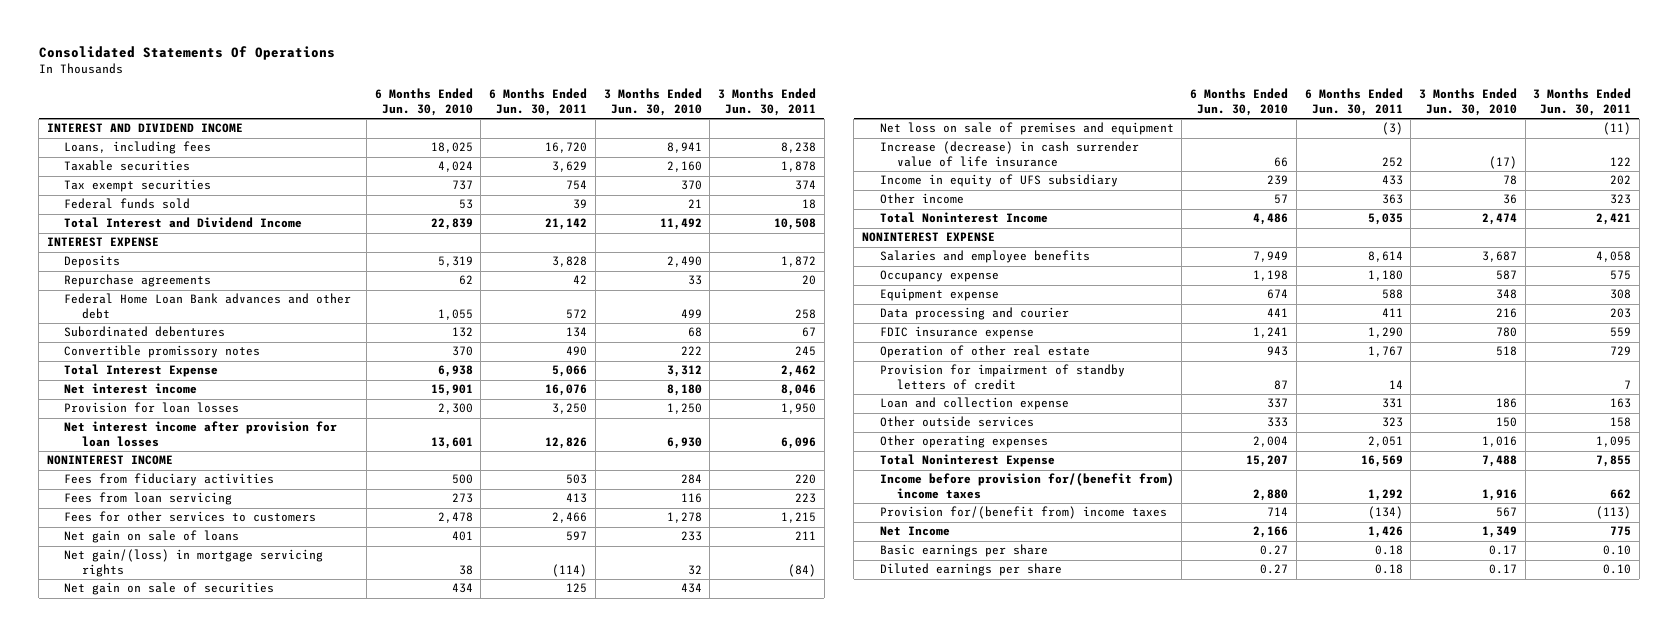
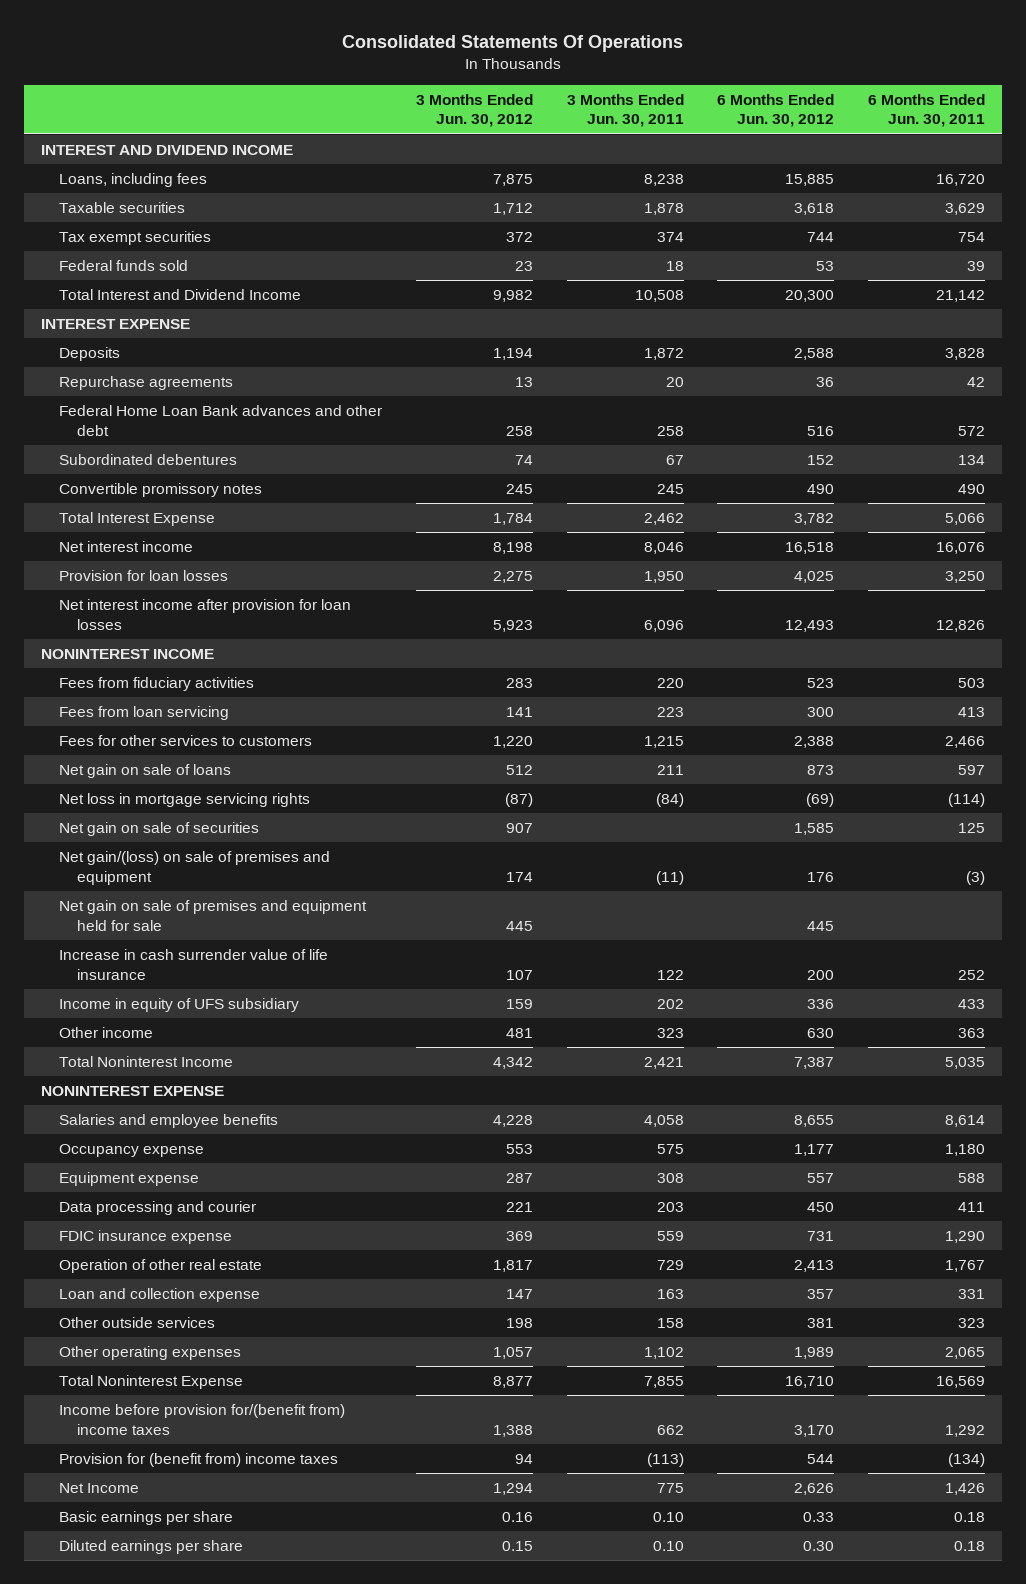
[374,88,473,117] 6 Months Ended Jun. 30, 2010 -> none
[603,88,702,117] 3 Months Ended Jun. 30, 2010 -> none
none -> [415,93,533,128] 3 Months Ended Jun. 30, 2012
none -> [717,93,835,128] 6 Months Ended Jun. 30, 2012
[64,549,324,578] Net gain/(loss) in mortgage servicing rights -> [59,792,311,807] Net loss in mortgage servicing rights
[879,122,1174,136] Net loss on sale of premises and equipment -> [59,850,331,885] Net gain/(loss) on sale of premises and equipment
none -> [59,899,368,931] Net gain on sale of premises and equipment held for sale
[879,141,1139,168] Increase (decrease) in cash surrender value of life insurance -> [59,948,329,980] Increase in cash surrender value of life insurance
[879,364,1125,391] Provision for impairment of standby letters of credit -> none
[1367,436,1403,448] 2,051 -> [945,1346,986,1359] 2,065
[1596,436,1632,448] 1,095 -> [643,1346,684,1359] 1,102
[879,506,1167,520] Provision for/(benefit from) income taxes -> [59,1452,339,1467] Provision for (benefit from) income taxes

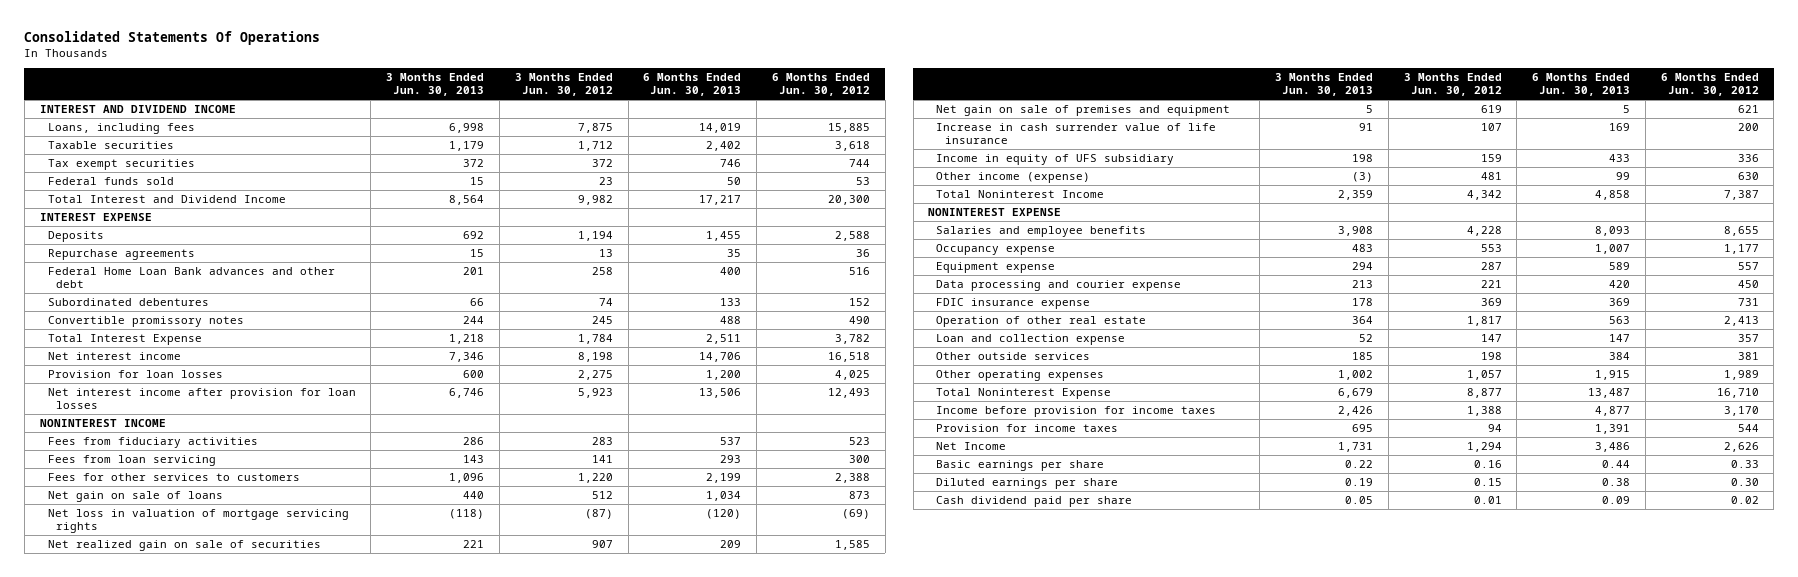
[566,93,684,128] 3 Months Ended Jun. 30, 2011 -> none
[868,93,986,128] 6 Months Ended Jun. 30, 2011 -> none
none -> [386,72,485,97] 3 Months Ended Jun. 30, 2013
none -> [643,72,742,97] 6 Months Ended Jun. 30, 2013
[59,899,368,931] Net gain on sale of premises and equipment held for sale -> none
[59,792,311,807] Net loss in mortgage servicing rights -> [47,508,349,534] Net loss in valuation of mortgage servicing rights
[59,821,260,836] Net gain on sale of securities -> [47,539,321,551] Net realized gain on sale of securities
[59,850,331,885] Net gain/(loss) on sale of premises and equipment -> [936,104,1231,116] Net gain on sale of premises and equipment
[505,871,533,882] 174 -> [1480,104,1502,113] 619
[807,871,835,882] 176 -> [1737,104,1759,113] 621
[59,1026,154,1038] Other income -> [936,171,1091,183] Other income (expense)
[59,1200,257,1215] Data processing and courier -> [936,279,1182,291] Data processing and courier expense
[59,1403,346,1435] Income before provision for/(benefit from) income taxes -> [936,405,1217,417] Income before provision for income taxes
[59,1452,339,1467] Provision for (benefit from) income taxes -> [936,423,1119,432] Provision for income taxes
none -> [936,495,1133,507] Cash dividend paid per share

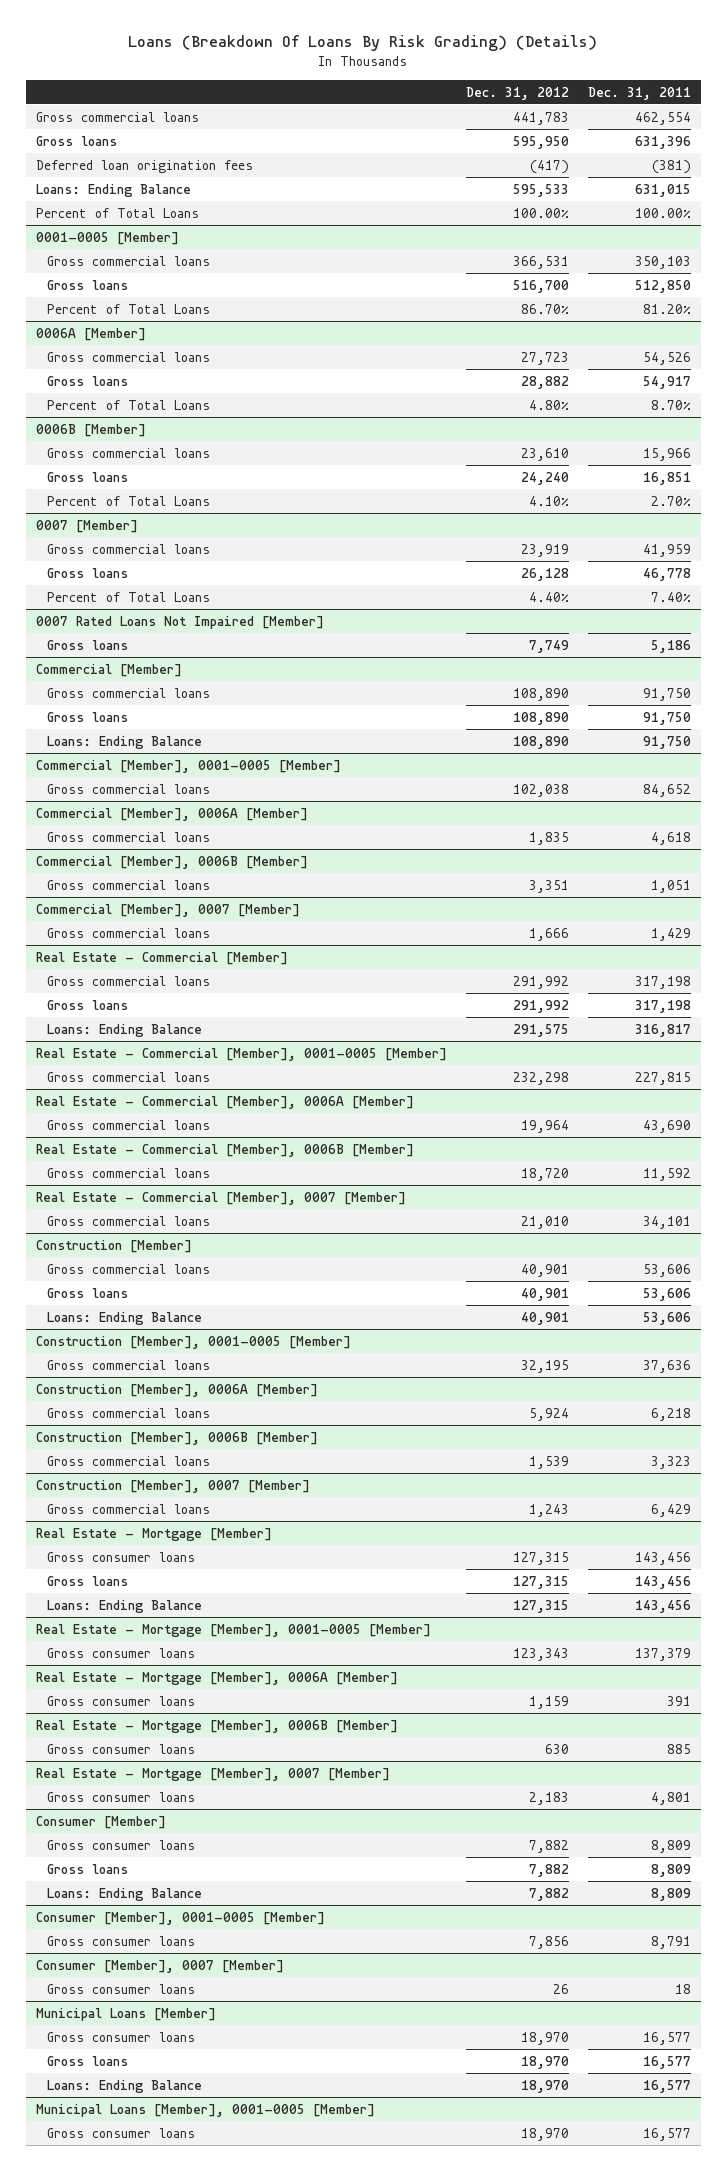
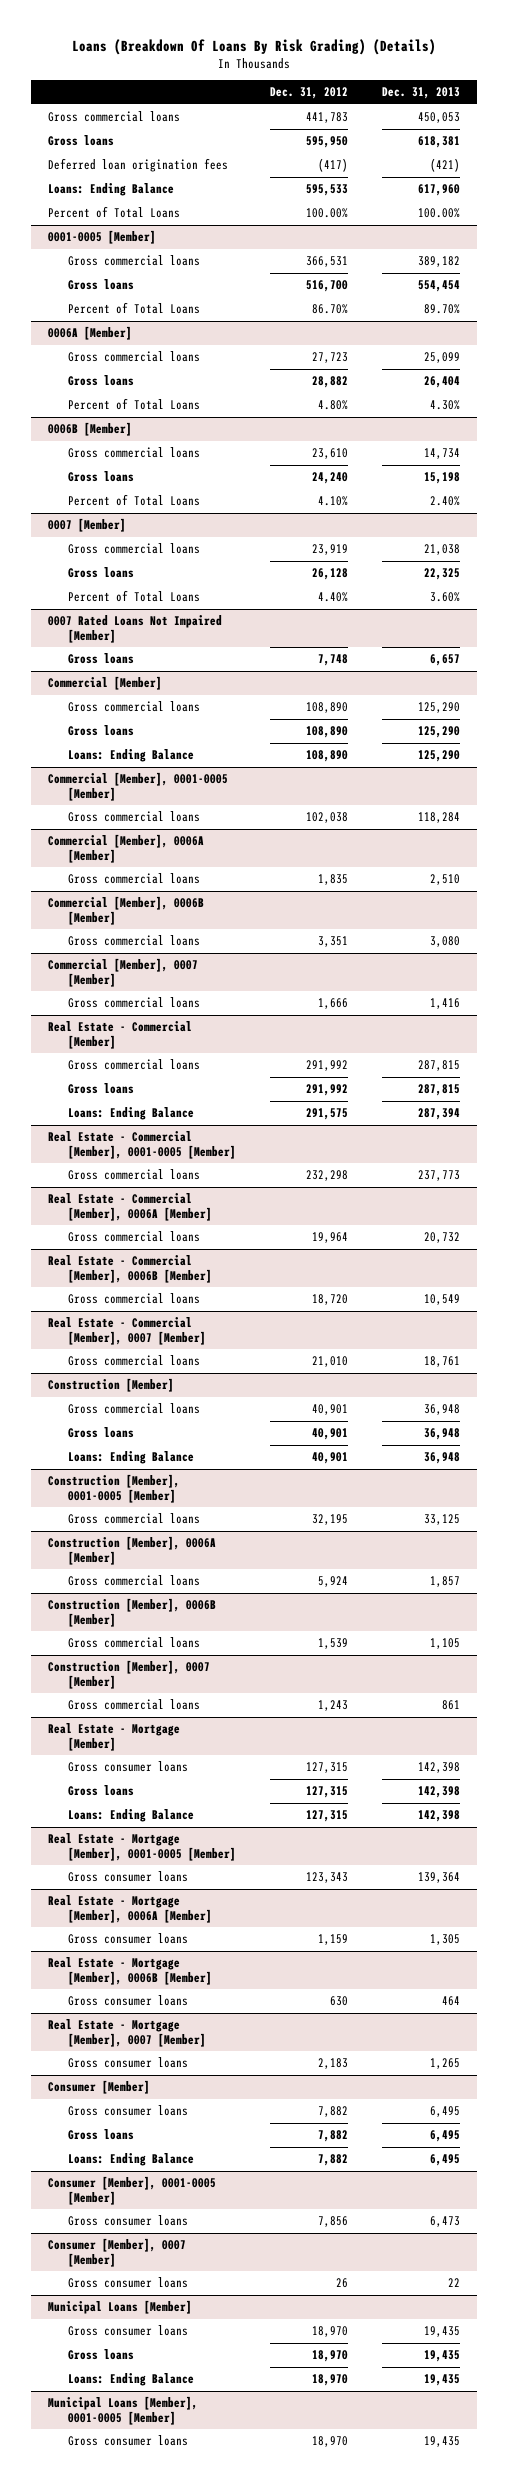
[587,86,691,100] Dec. 31, 2011 -> none
none -> [381,87,460,100] Dec. 31, 2013
[528,639,569,653] 7,749 -> [317,654,348,667] 7,748

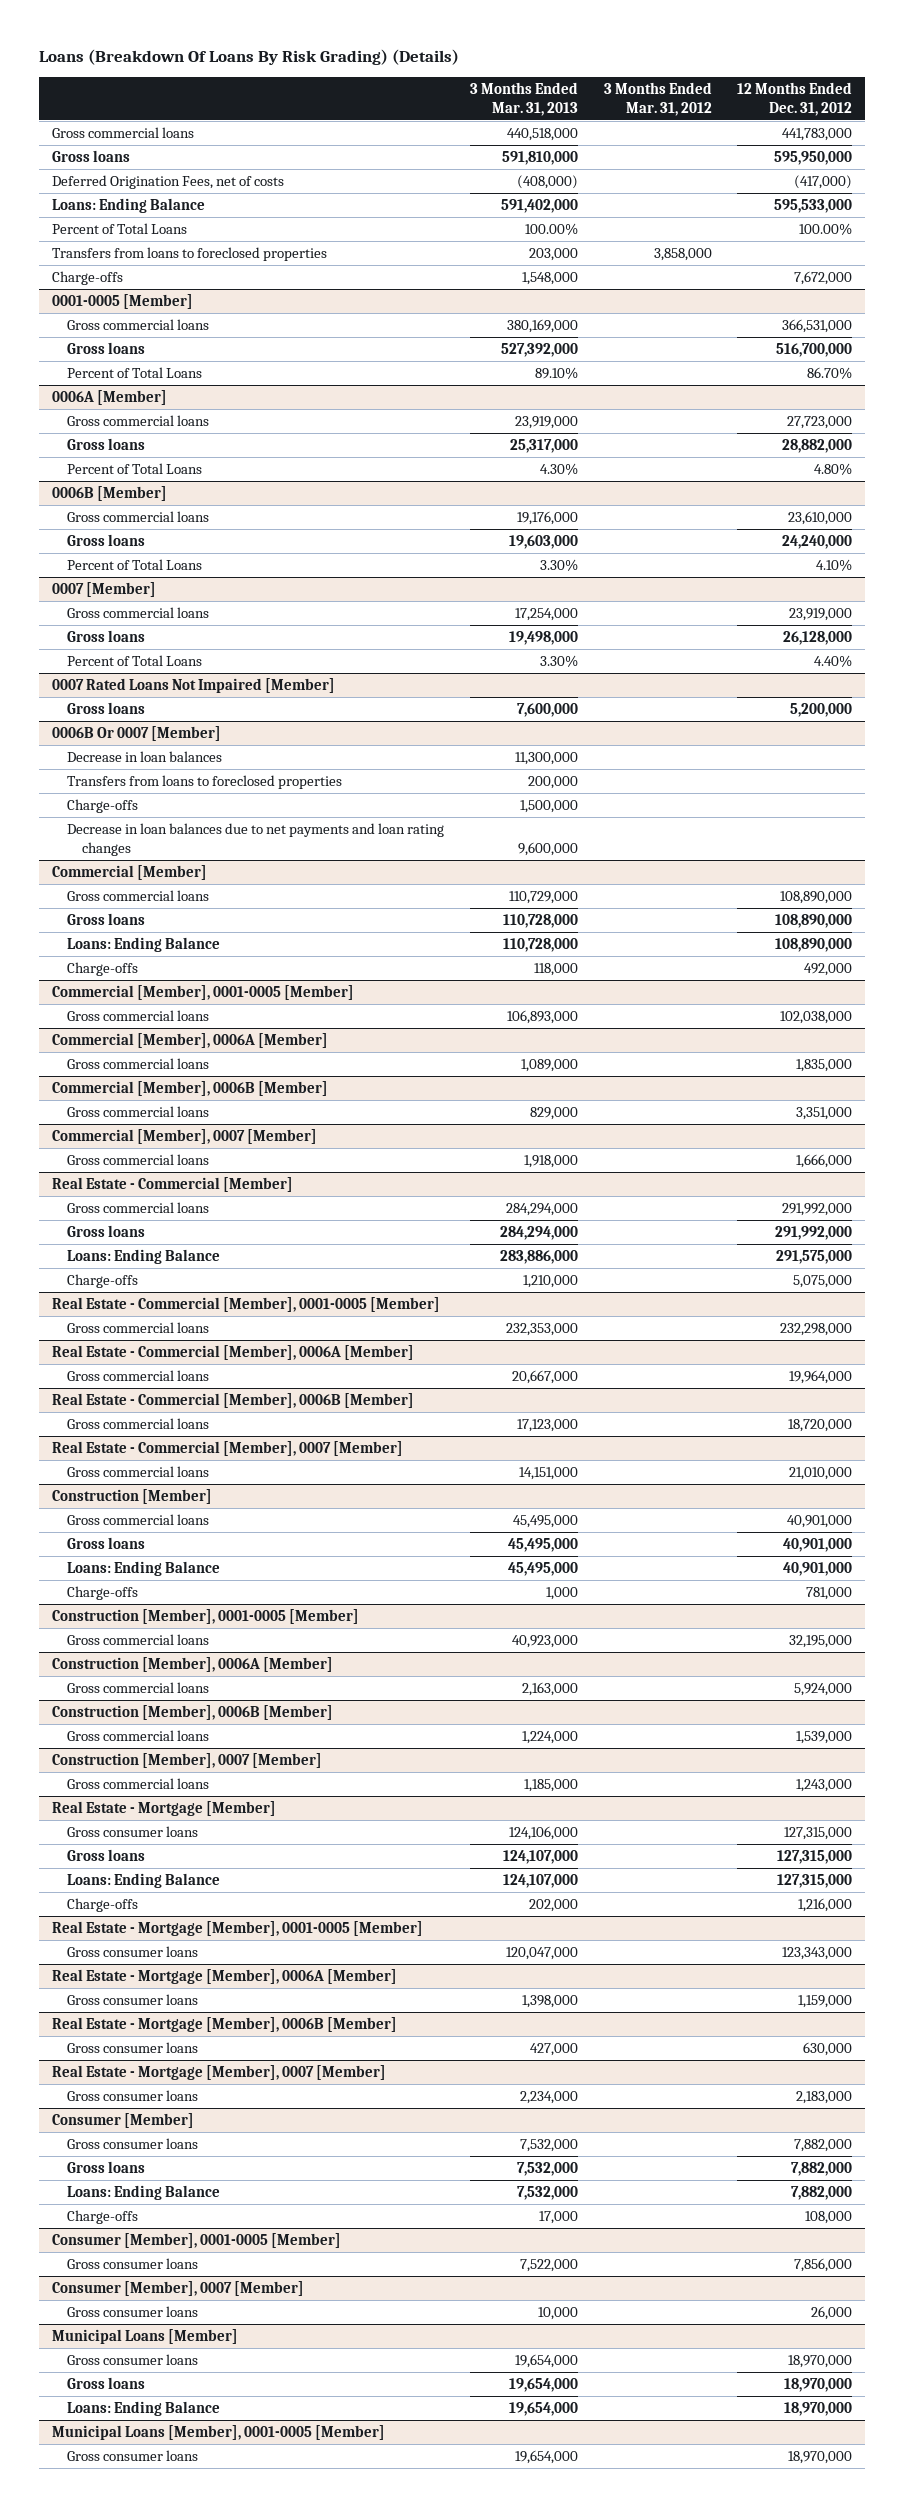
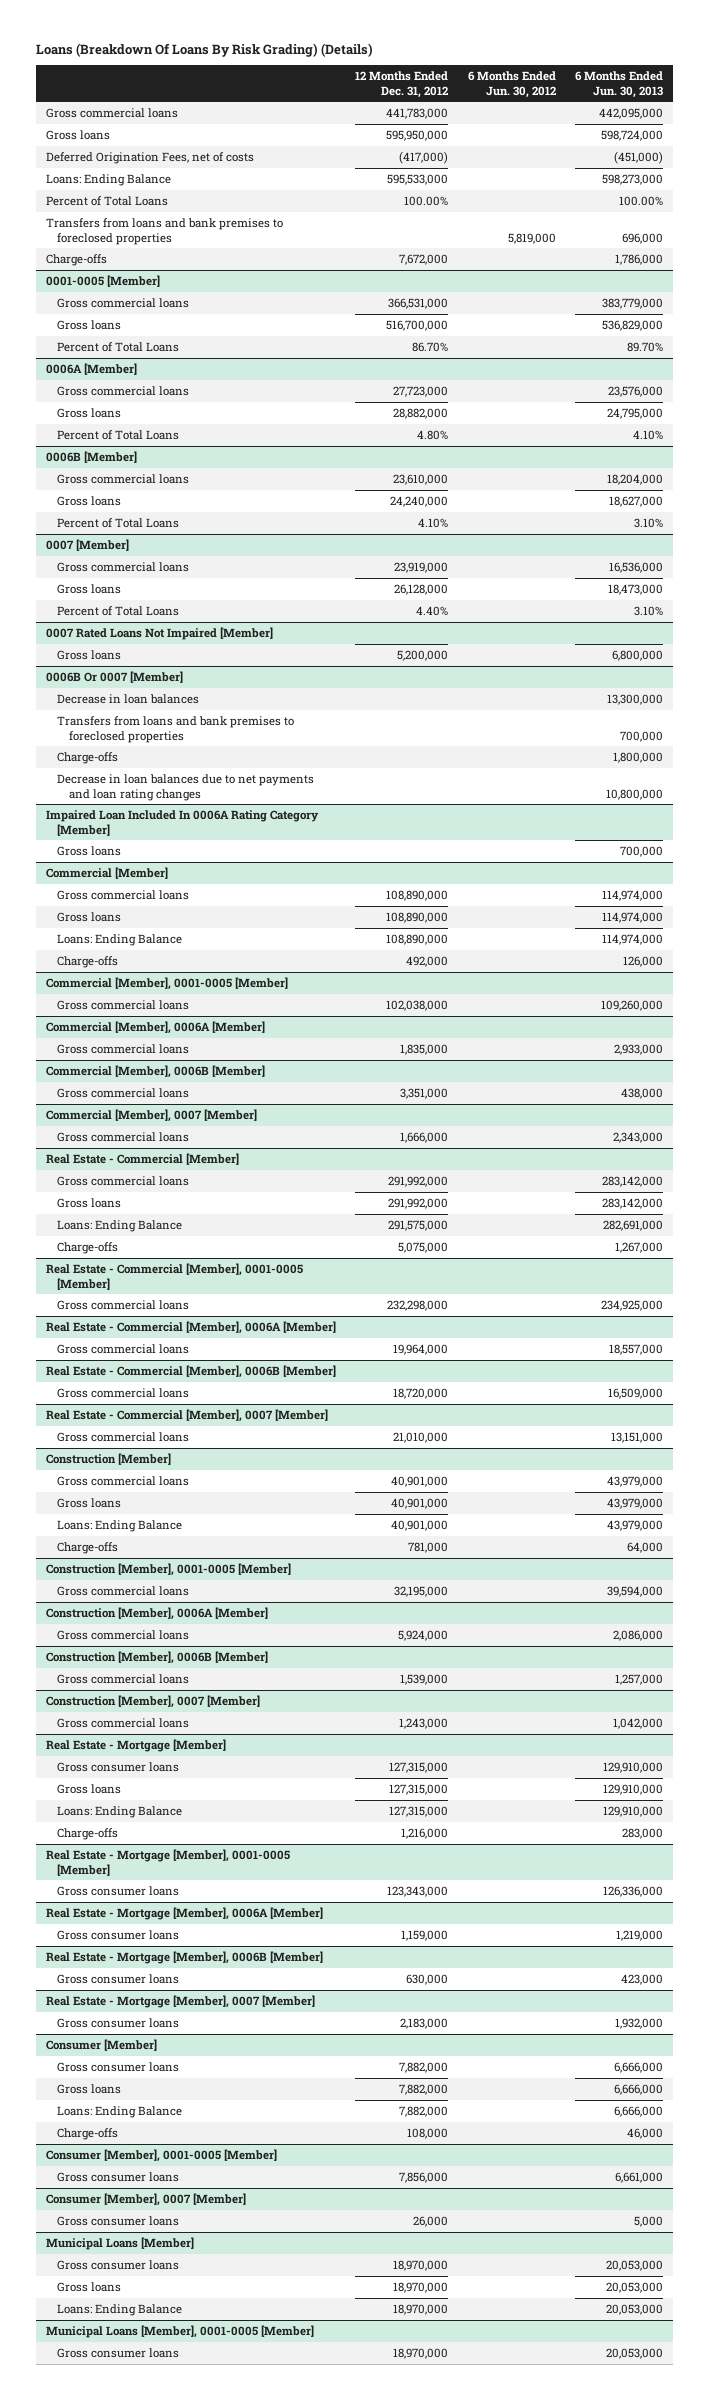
[469,82,578,117] 3 Months Ended Mar. 31, 2013 -> none
[603,82,712,117] 3 Months Ended Mar. 31, 2012 -> none
none -> [467,71,556,98] 6 Months Ended Jun. 30, 2012
none -> [575,71,664,98] 6 Months Ended Jun. 30, 2013
[52,246,328,261] Transfers from loans to foreclosed properties -> [45,217,283,245] Transfers from loans and bank premises to foreclosed properties
[67,774,343,789] Transfers from loans to foreclosed properties -> [57,715,295,743] Transfers from loans and bank premises to foreclosed properties
none -> [45,809,319,836] Impaired Loan Included In 0006A Rating Category [Member]
none -> [57,845,122,856] Gross loans

